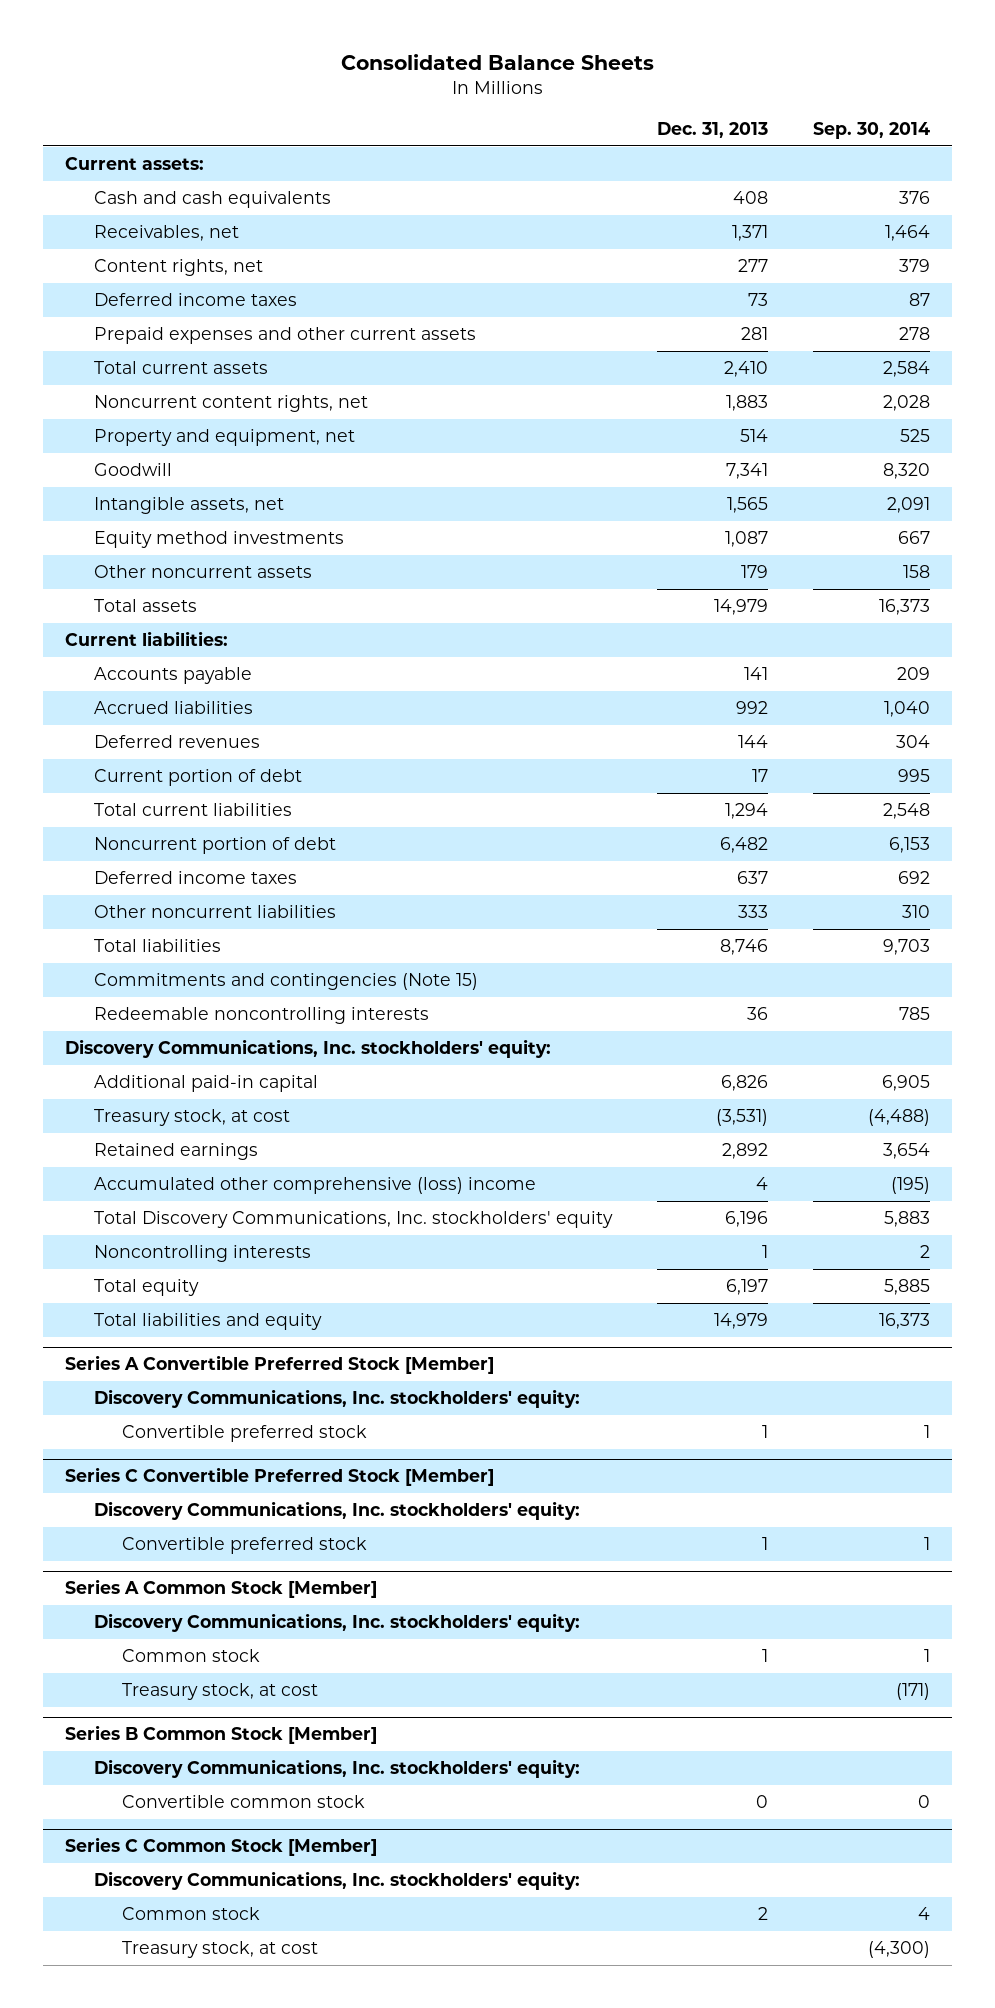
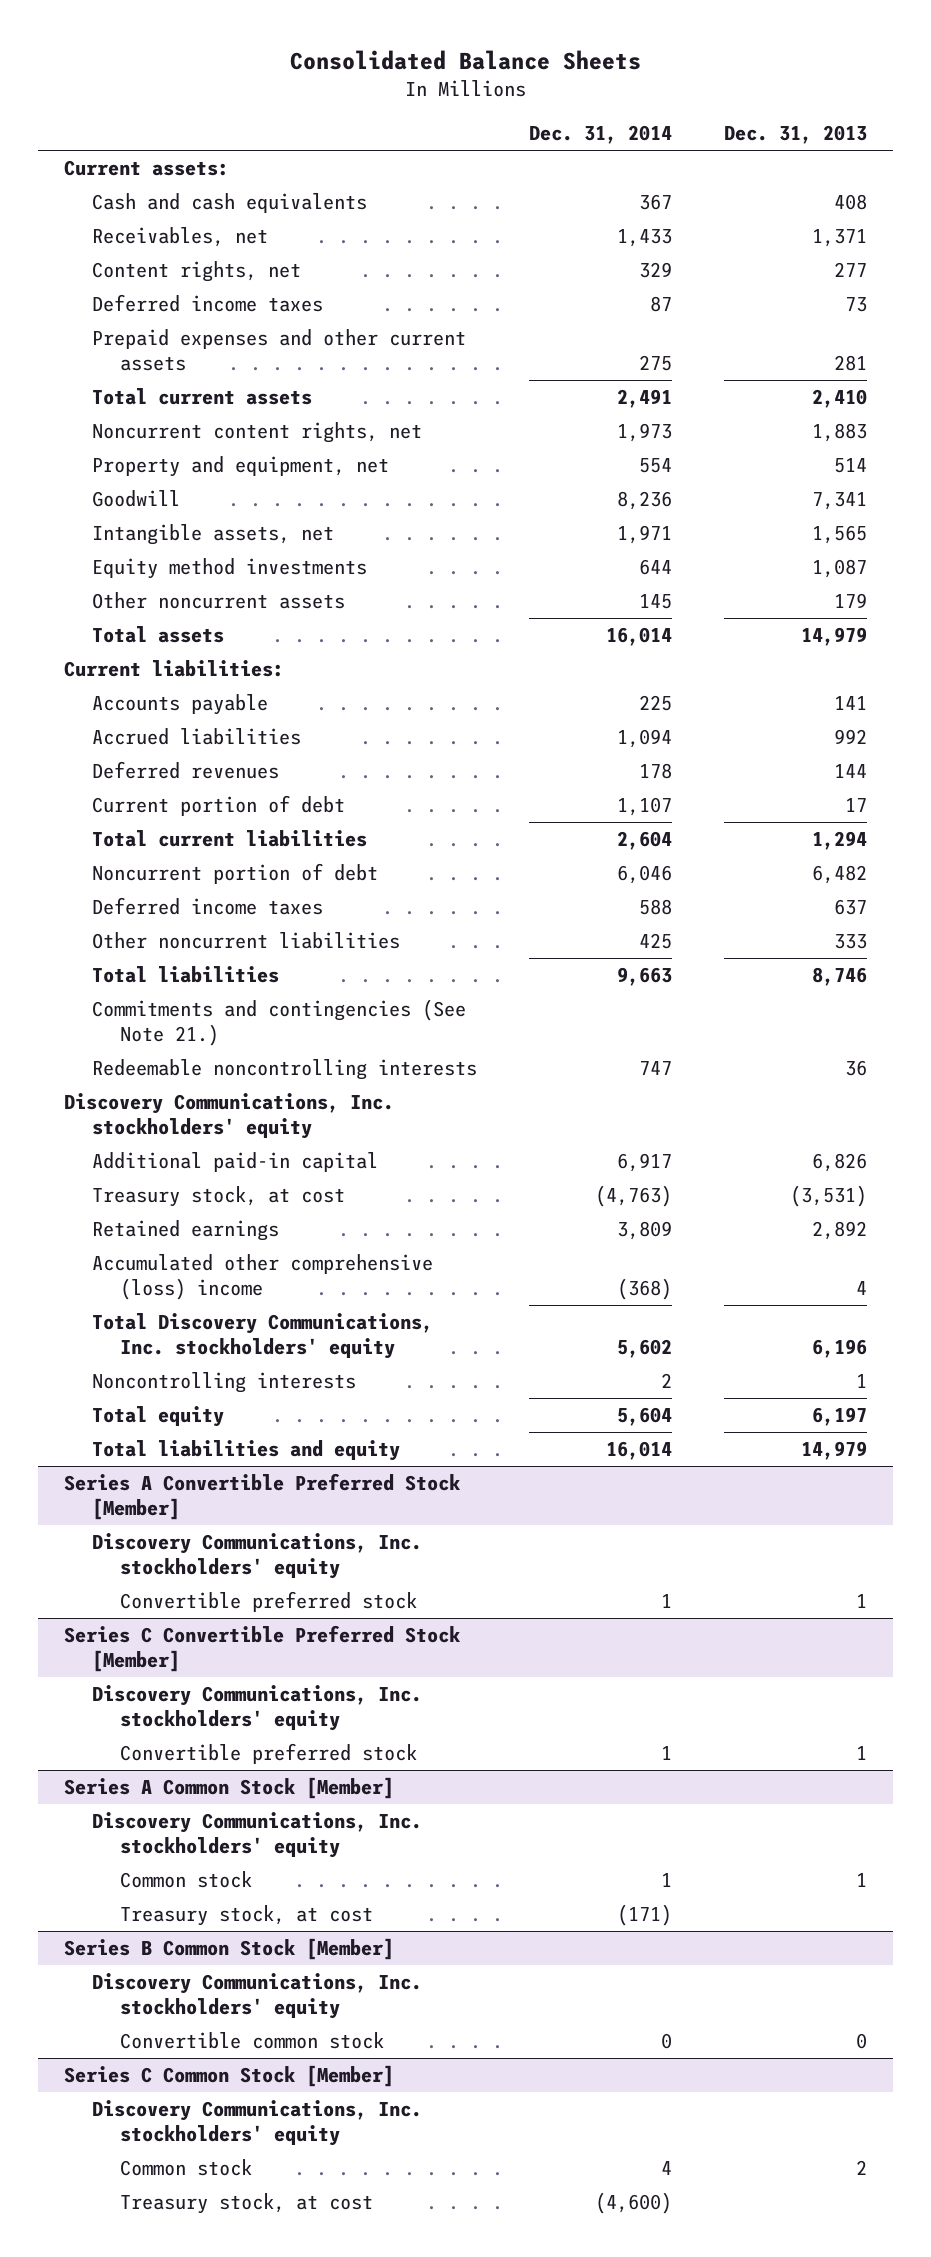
[812,122,930,140] Sep. 30, 2014 -> none
none -> [529,125,673,145] Dec. 31, 2014
[93,973,478,991] Commitments and contingencies (Note 15) -> [92,999,467,1046] Commitments and contingencies (See Note 21.)
[65,1039,552,1059] Discovery Communications, Inc. stockholders' equity: -> [64,1093,395,1139] Discovery Communications, Inc. stockholders' equity
[93,1389,580,1409] Discovery Communications, Inc. stockholders' equity: -> [92,1533,423,1579] Discovery Communications, Inc. stockholders' equity
[93,1501,580,1521] Discovery Communications, Inc. stockholders' equity: -> [92,1685,423,1731] Discovery Communications, Inc. stockholders' equity
[93,1613,580,1633] Discovery Communications, Inc. stockholders' equity: -> [92,1812,423,1858] Discovery Communications, Inc. stockholders' equity
[93,1759,580,1779] Discovery Communications, Inc. stockholders' equity: -> [92,1973,423,2019] Discovery Communications, Inc. stockholders' equity
[93,1871,580,1891] Discovery Communications, Inc. stockholders' equity: -> [92,2100,423,2146] Discovery Communications, Inc. stockholders' equity

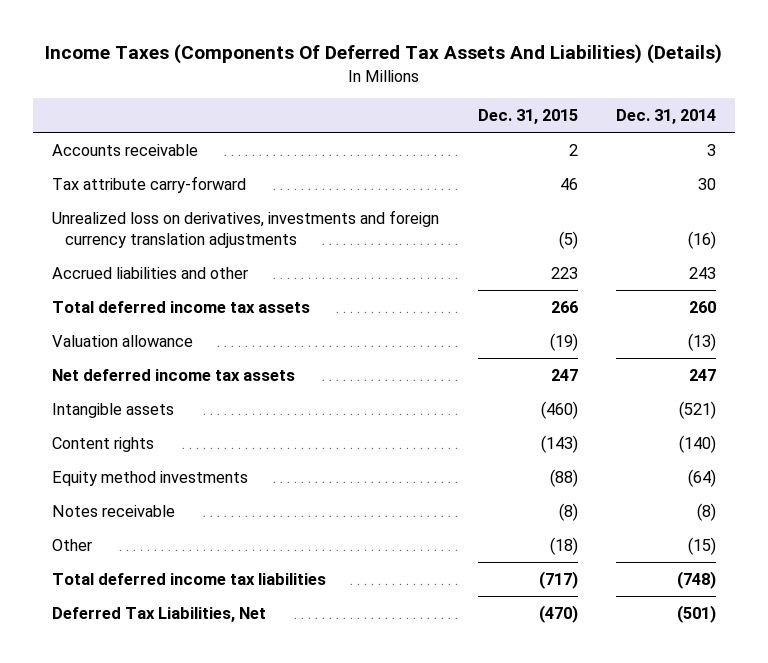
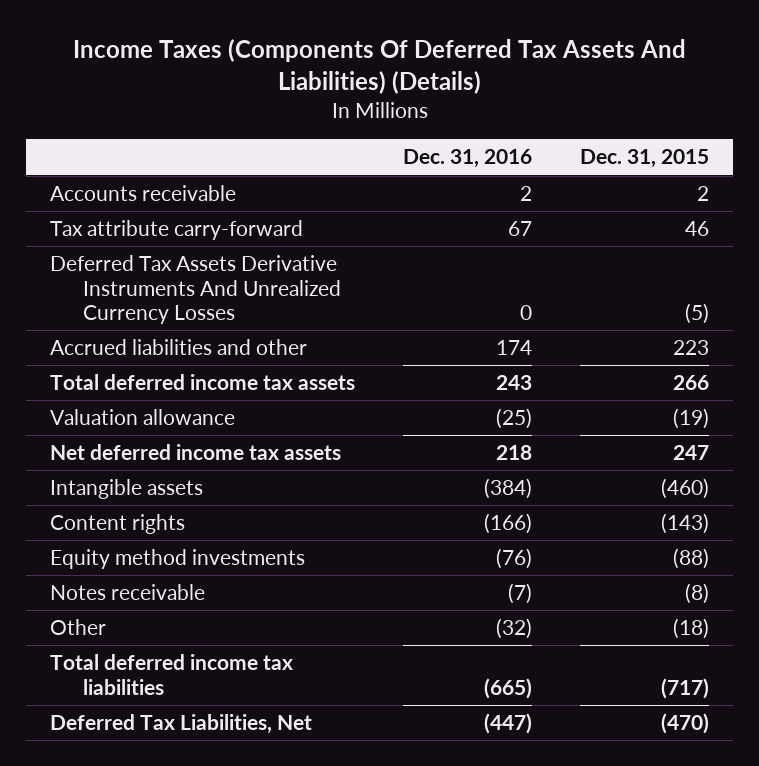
[615,109,716,125] Dec. 31, 2014 -> none
none -> [403,149,533,169] Dec. 31, 2016
[52,209,440,249] Unrealized loss on derivatives, investments and foreign currency translation adjustments -> [50,255,342,324] Deferred Tax Assets Derivative Instruments And Unrealized Currency Losses

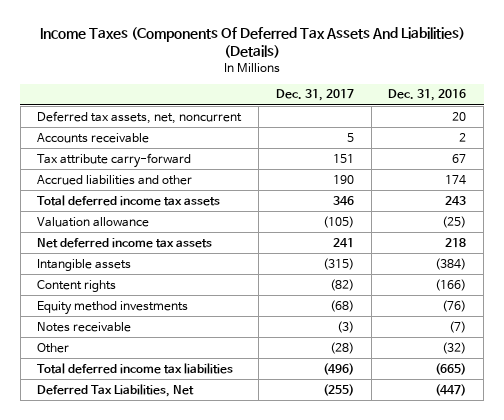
[580,149,710,169] Dec. 31, 2015 -> none
none -> [275,89,354,102] Dec. 31, 2017
none -> [37,110,243,124] Deferred tax assets, net, noncurrent
[50,255,342,324] Deferred Tax Assets Derivative Instruments And Unrealized Currency Losses -> none

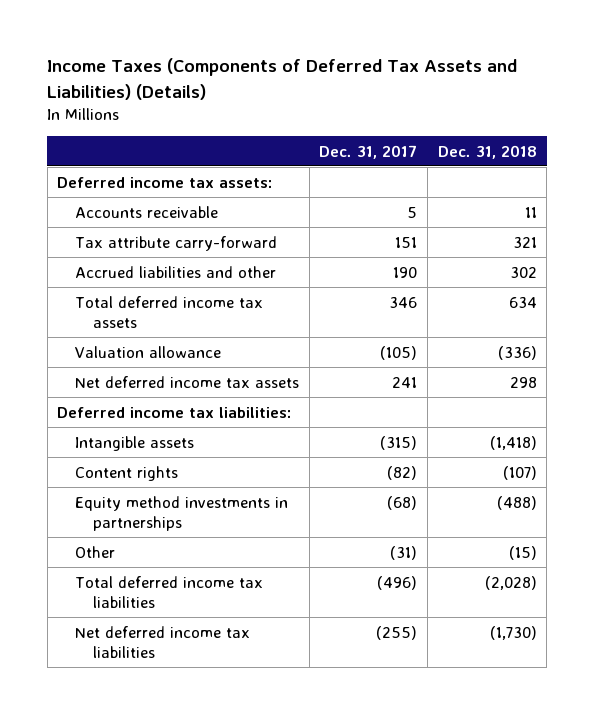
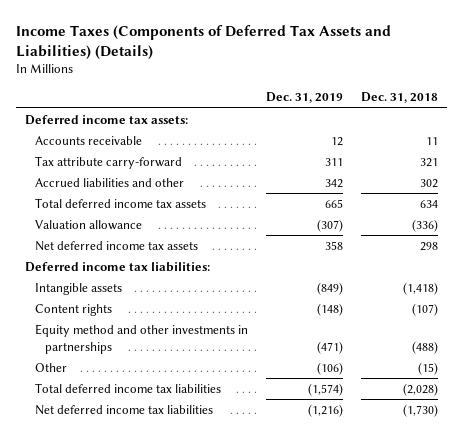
[319,144,418,159] Dec. 31, 2017 -> none
none -> [265,92,343,104] Dec. 31, 2019
[75,495,289,531] Equity method investments in partnerships -> [34,323,248,354] Equity method and other investments in partnerships

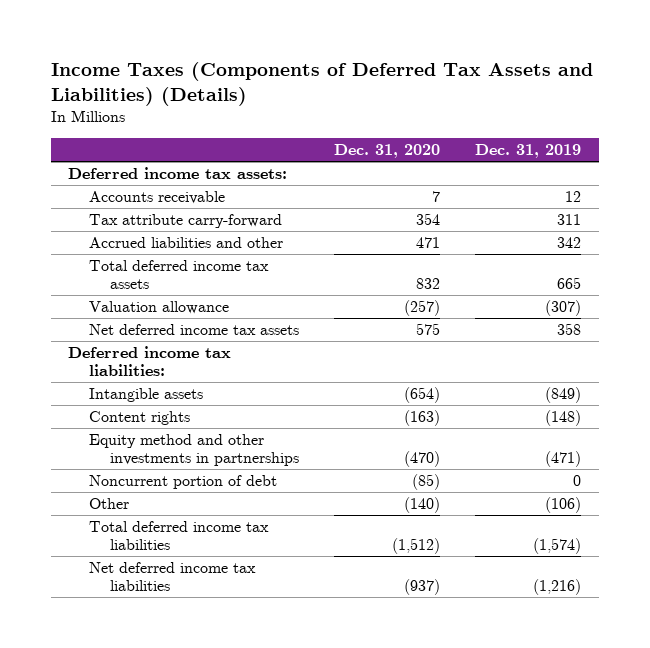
[360,92,438,104] Dec. 31, 2018 -> none
none -> [334,144,441,159] Dec. 31, 2020
none -> [89,474,278,489] Noncurrent portion of debt

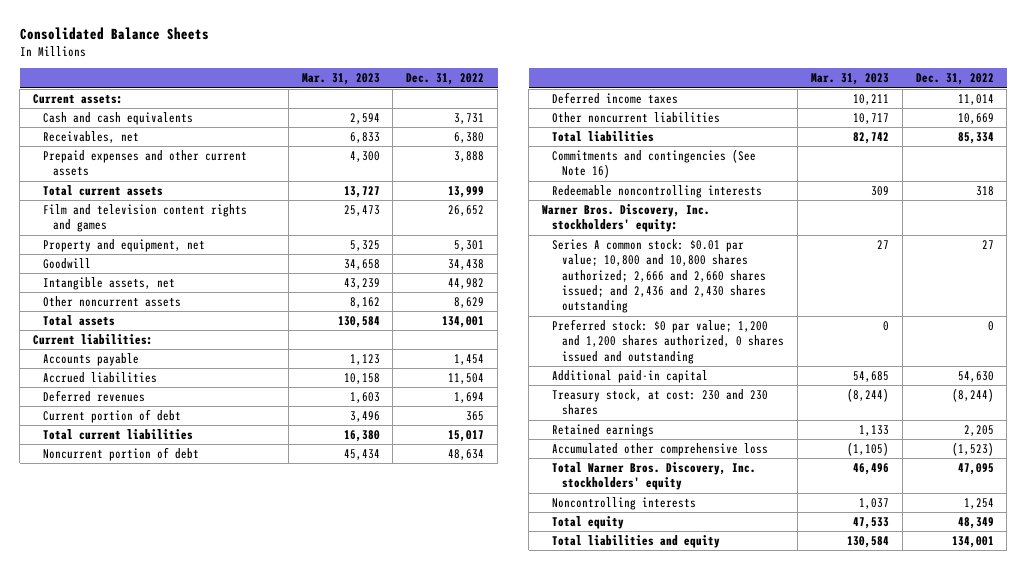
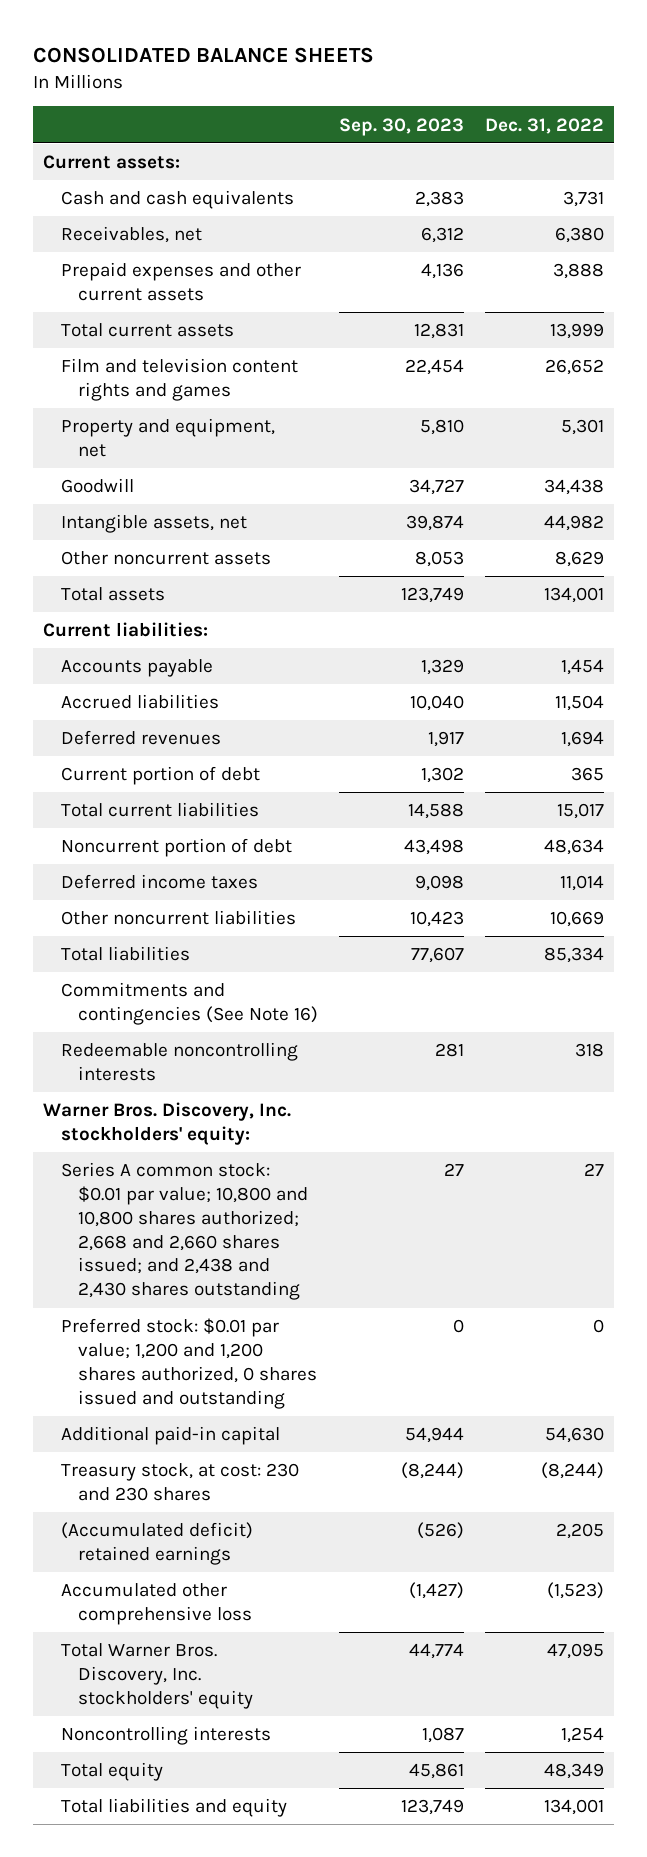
[19,27,209,41] Consolidated Balance Sheets -> [33,47,375,64] CONSOLIDATED BALANCE SHEETS
[301,73,380,86] Mar. 31, 2023 -> none
none -> [339,117,465,136] Sep. 30, 2023
[552,239,766,314] Series A common stock: $0.01 par value; 10,800 and 10,800 shares authorized; 2,666 and 2,660 shares issued; and 2,436 and 2,430 shares outstanding -> [60,1162,309,1301] Series A common stock: $0.01 par value; 10,800 and 10,800 shares authorized; 2,668 and 2,660 shares issued; and 2,438 and 2,430 shares outstanding
[552,319,784,364] Preferred stock: $0 par value; 1,200 and 1,200 shares authorized, 0 shares issued and outstanding -> [60,1318,318,1409] Preferred stock: $0.01 par value; 1,200 and 1,200 shares authorized, 0 shares issued and outstanding
[552,424,655,438] Retained earnings -> [60,1522,253,1565] (Accumulated deficit) retained earnings

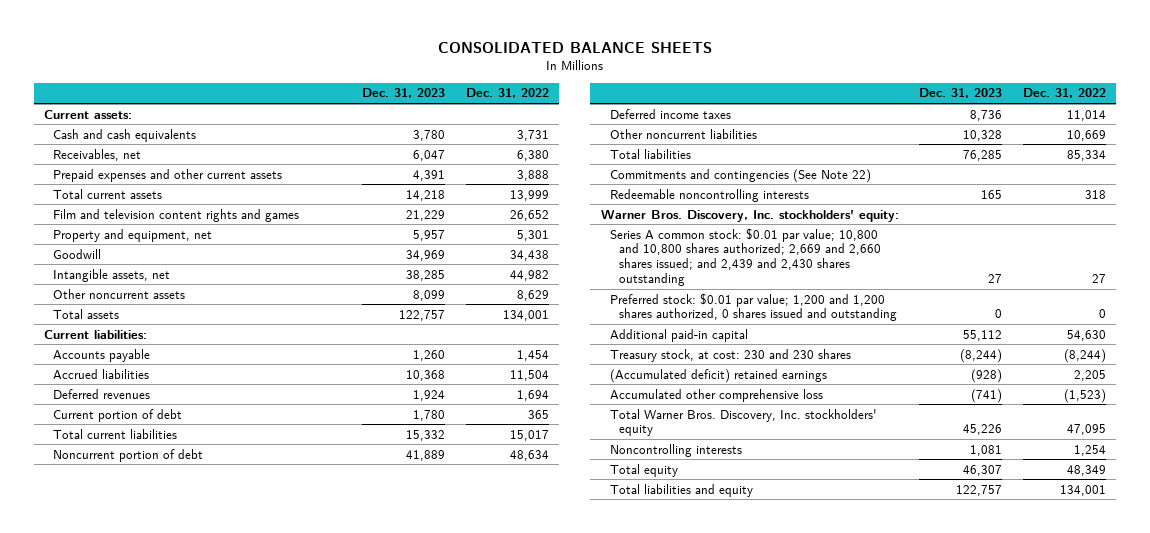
[339,117,465,136] Sep. 30, 2023 -> none
none -> [362,88,446,99] Dec. 31, 2023
[60,982,319,1025] Commitments and contingencies (See Note 16) -> [610,168,872,183] Commitments and contingencies (See Note 22)
[60,1162,309,1301] Series A common stock: $0.01 par value; 10,800 and 10,800 shares authorized; 2,668 and 2,660 shares issued; and 2,438 and 2,430 shares outstanding -> [610,227,882,287] Series A common stock: $0.01 par value; 10,800 and 10,800 shares authorized; 2,669 and 2,660 shares issued; and 2,439 and 2,430 shares outstanding

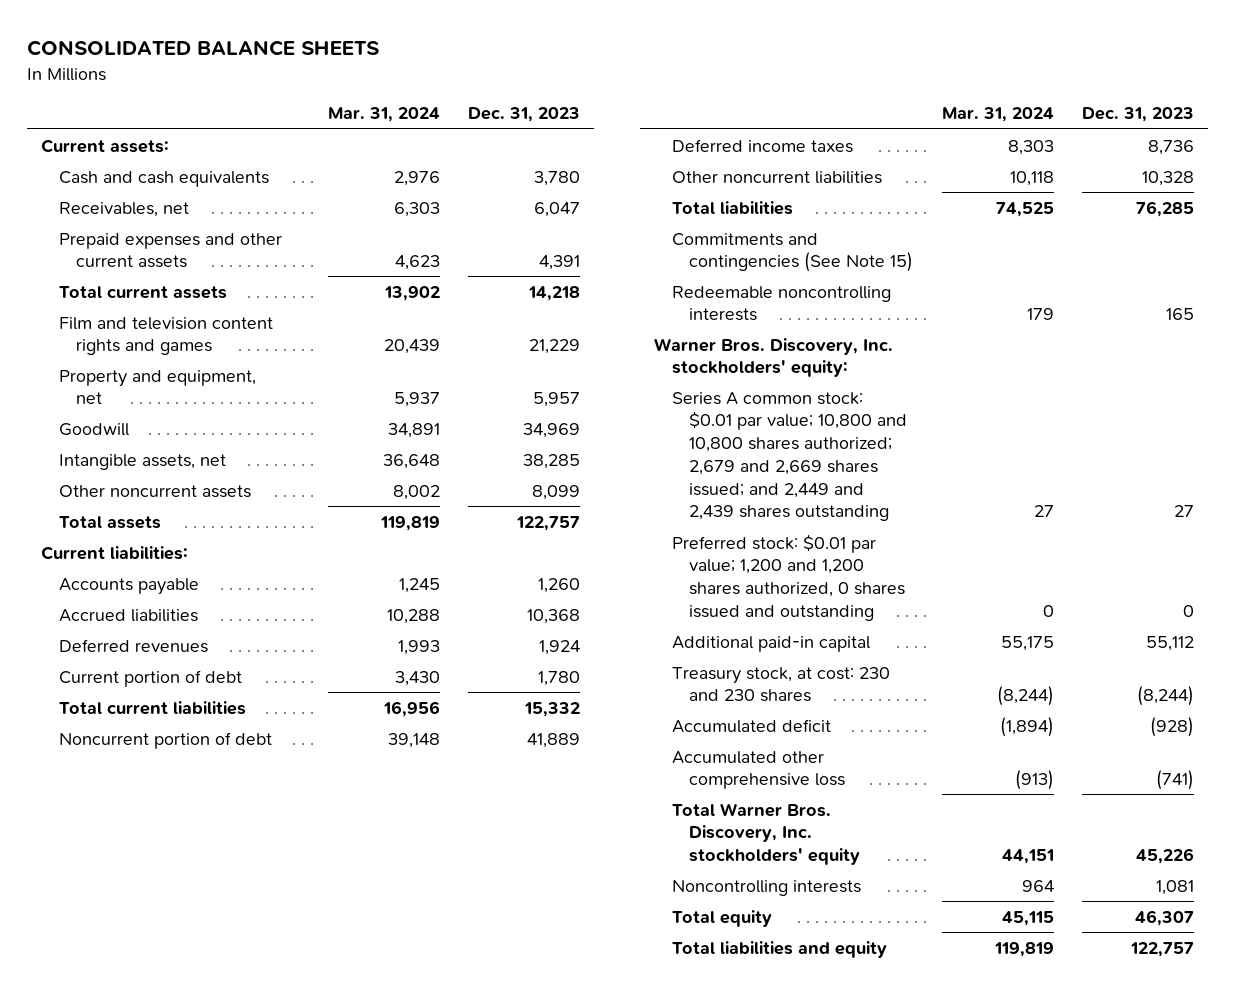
[465,88,549,99] Dec. 31, 2022 -> none
none -> [328,107,441,123] Mar. 31, 2024
[610,168,872,183] Commitments and contingencies (See Note 22) -> [671,232,914,273] Commitments and contingencies (See Note 15)
[610,227,882,287] Series A common stock: $0.01 par value; 10,800 and 10,800 shares authorized; 2,669 and 2,660 shares issued; and 2,439 and 2,430 shares outstanding -> [671,391,908,522] Series A common stock: $0.01 par value; 10,800 and 10,800 shares authorized; 2,679 and 2,669 shares issued; and 2,449 and 2,439 shares outstanding
[610,368,828,383] (Accumulated deficit) retained earnings -> [671,718,831,733] Accumulated deficit

